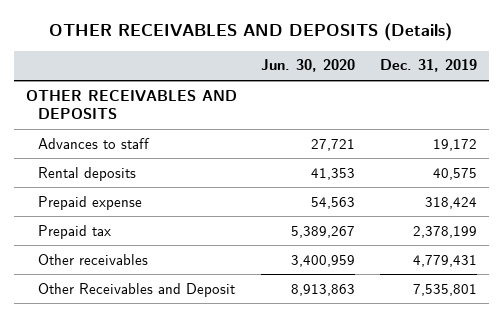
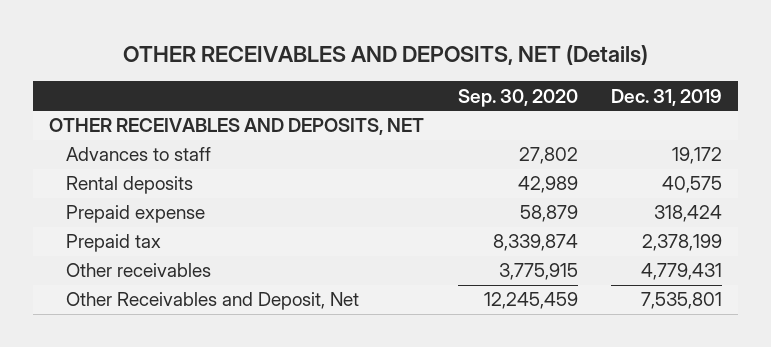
[49,23,453,42] OTHER RECEIVABLES AND DEPOSITS (Details) -> [122,45,648,66] OTHER RECEIVABLES AND DEPOSITS, NET (Details)
[261,59,356,73] Jun. 30, 2020 -> none
none -> [457,88,578,107] Sep. 30, 2020
[26,89,238,120] OTHER RECEIVABLES AND DEPOSITS -> [49,118,425,136] OTHER RECEIVABLES AND DEPOSITS, NET
[37,282,235,297] Other Receivables and Deposit -> [65,292,359,311] Other Receivables and Deposit, Net

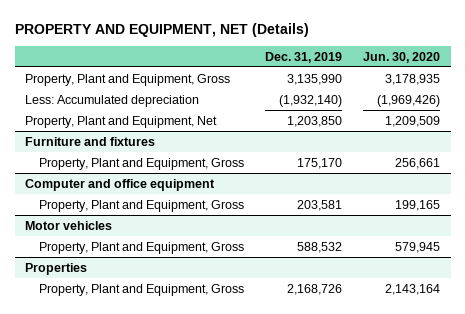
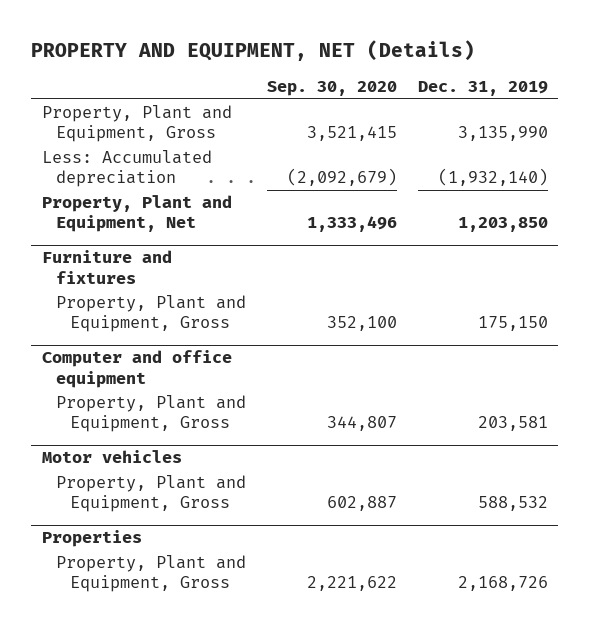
[363,51,441,63] Jun. 30, 2020 -> none
none -> [266,81,397,97] Sep. 30, 2020
[296,157,342,169] 175,170 -> [477,316,548,332] 175,150

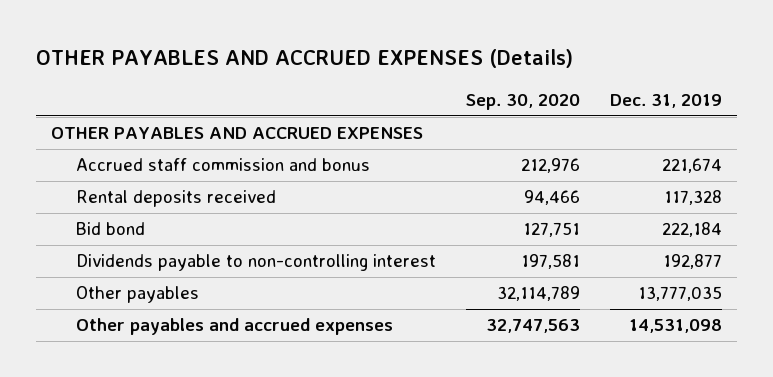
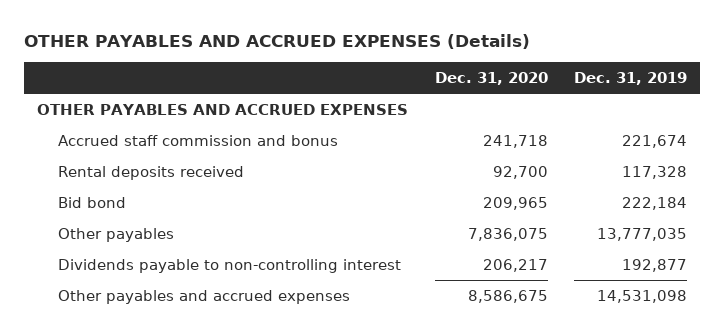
[466,94,581,111] Sep. 30, 2020 -> none
none -> [434,72,548,86] Dec. 31, 2020
[76,254,437,272] Dividends payable to non-controlling interest -> [57,258,401,273] Dividends payable to non-controlling interest

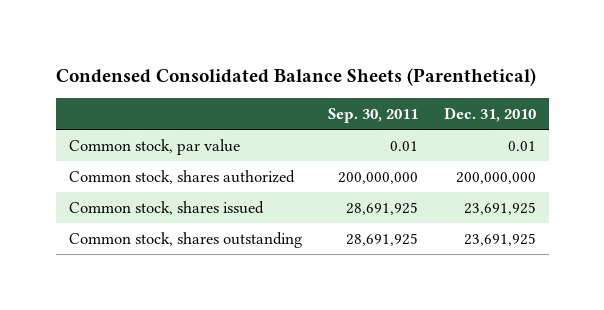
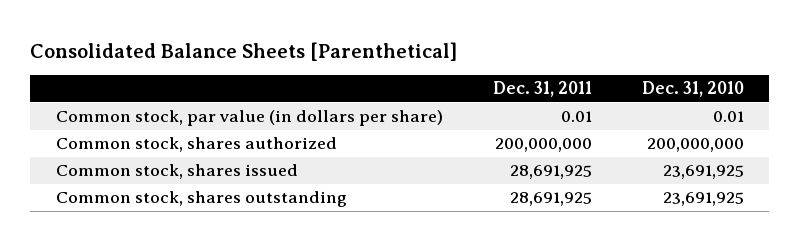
[55,67,536,86] Condensed Consolidated Balance Sheets (Parenthetical) -> [30,41,458,61] Consolidated Balance Sheets [Parenthetical]
[327,108,418,124] Sep. 30, 2011 -> none
none -> [492,81,592,98] Dec. 31, 2011
[68,138,240,155] Common stock, par value -> [55,110,443,127] Common stock, par value (in dollars per share)

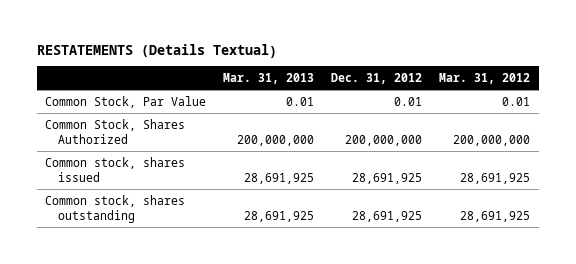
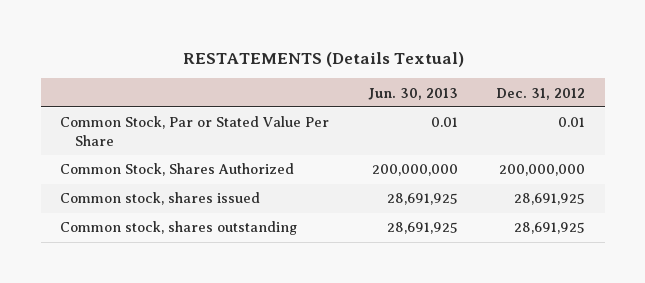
[223,72,315,84] Mar. 31, 2013 -> none
[439,72,531,84] Mar. 31, 2012 -> none
none -> [367,87,458,100] Jun. 30, 2013
[45,95,207,108] Common Stock, Par Value -> [60,116,330,146] Common Stock, Par or Stated Value Per Share

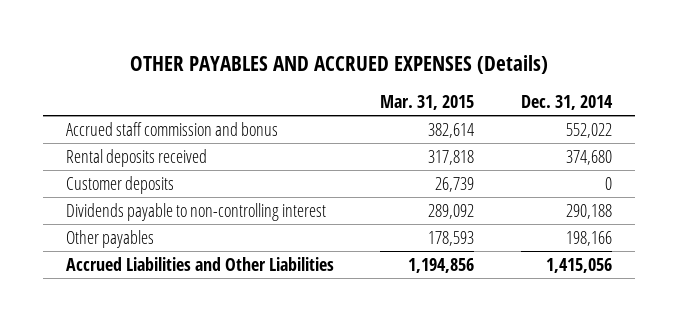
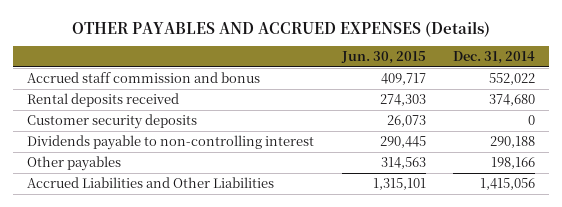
[380,95,475,111] Mar. 31, 2015 -> none
none -> [340,51,426,65] Jun. 30, 2015
[66,175,175,194] Customer deposits -> [27,113,198,129] Customer security deposits

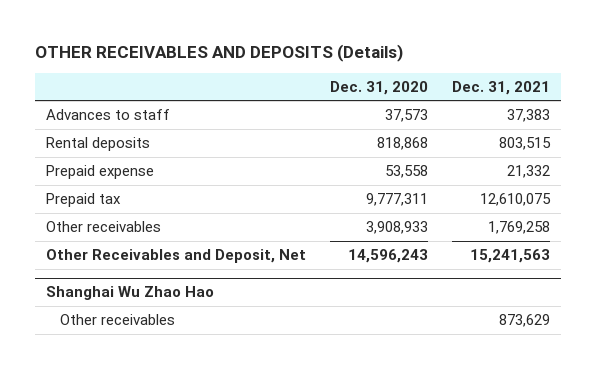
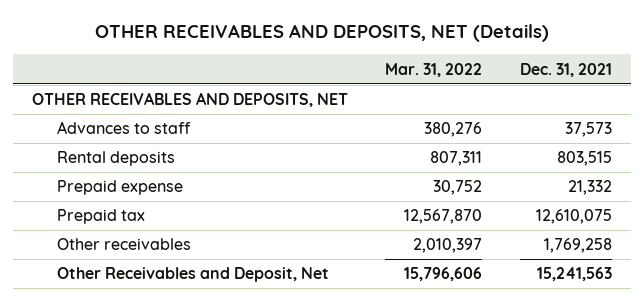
[34,43,403,62] OTHER RECEIVABLES AND DEPOSITS (Details) -> [94,24,549,43] OTHER RECEIVABLES AND DEPOSITS, NET (Details)
[330,80,429,95] Dec. 31, 2020 -> none
none -> [385,62,483,77] Mar. 31, 2022
none -> [31,92,348,108] OTHER RECEIVABLES AND DEPOSITS, NET
[506,109,550,123] 37,383 -> [564,122,612,138] 37,573
[46,286,215,301] Shanghai Wu Zhao Hao -> none
[60,314,176,326] Other receivables -> none

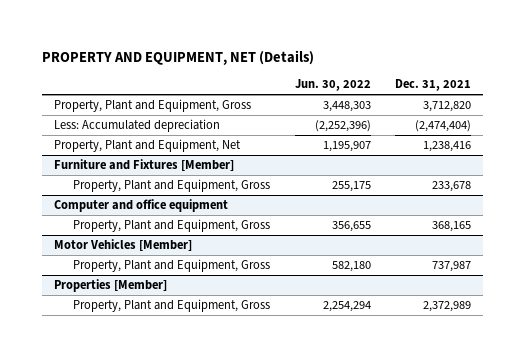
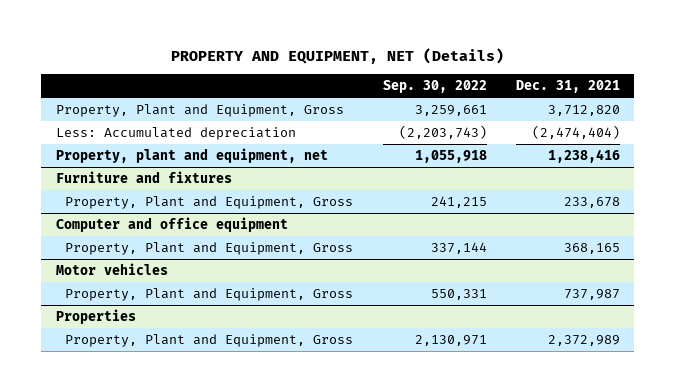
[294,79,371,92] Jun. 30, 2022 -> none
none -> [382,80,487,94] Sep. 30, 2022
[53,139,241,153] Property, Plant and Equipment, Net -> [56,148,329,164] Property, plant and equipment, net
[53,159,234,172] Furniture and Fixtures [Member] -> [56,171,233,184] Furniture and fixtures
[53,239,192,252] Motor Vehicles [Member] -> [56,263,169,276] Motor vehicles
[53,279,167,293] Properties [Member] -> [56,309,137,325] Properties

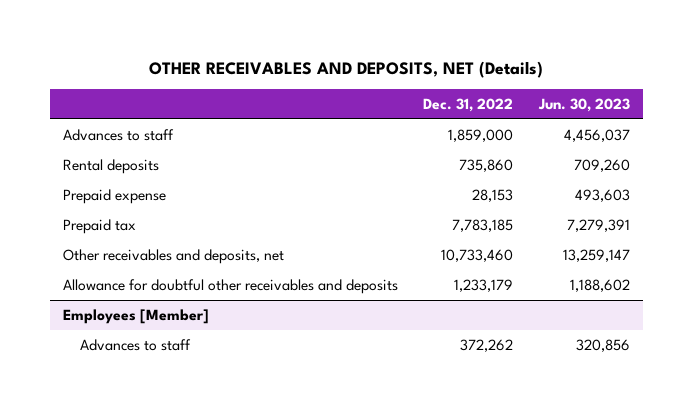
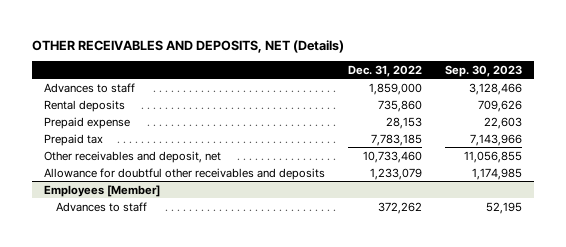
[537,97,630,112] Jun. 30, 2023 -> none
none -> [445,64,523,77] Sep. 30, 2023
[62,249,284,265] Other receivables and deposits, net -> [43,150,221,163] Other receivables and deposit, net
[454,279,514,293] 1,233,179 -> [370,167,423,180] 1,233,079

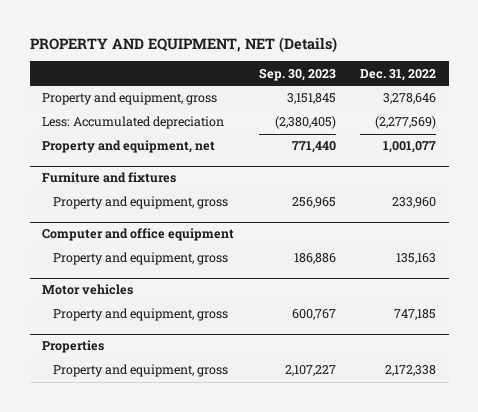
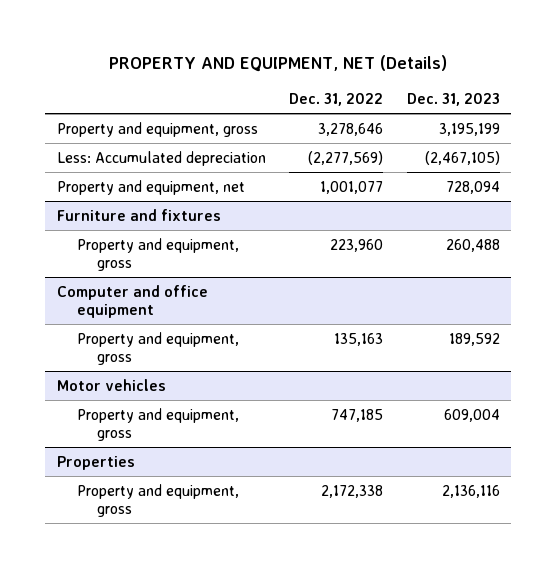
[258,67,336,81] Sep. 30, 2023 -> none
none -> [406,93,500,107] Dec. 31, 2023
[392,197,437,209] 233,960 -> [330,238,384,252] 223,960

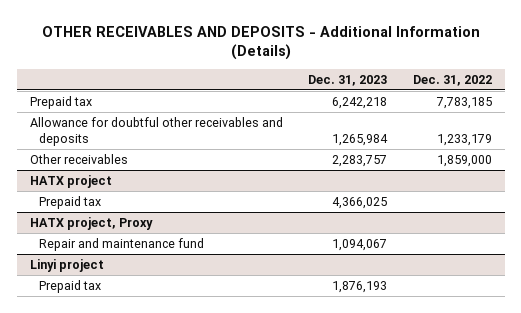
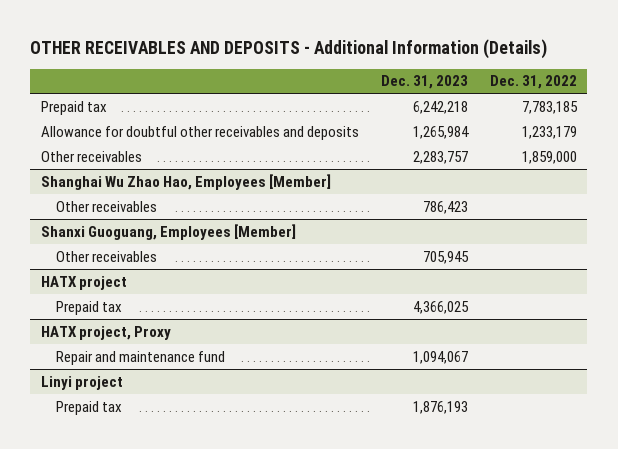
none -> [41,173,332,190] Shanghai Wu Zhao Hao, Employees [Member]
none -> [55,200,157,212] Other receivables
none -> [41,223,297,240] Shanxi Guoguang, Employees [Member]
none -> [55,250,157,262] Other receivables

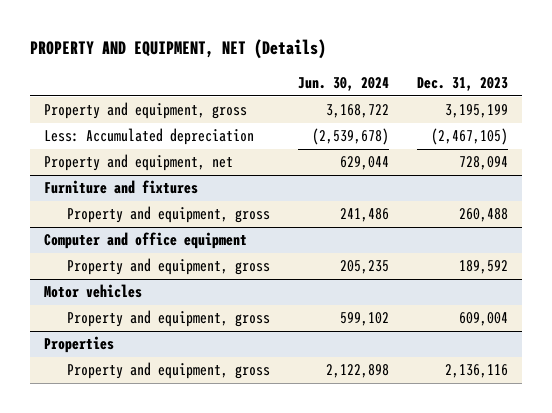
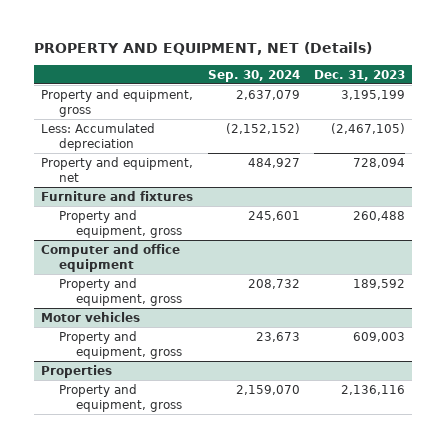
[297,77,389,92] Jun. 30, 2024 -> none
none -> [207,69,300,82] Sep. 30, 2024
[458,312,508,327] 609,004 -> [353,332,406,343] 609,003

